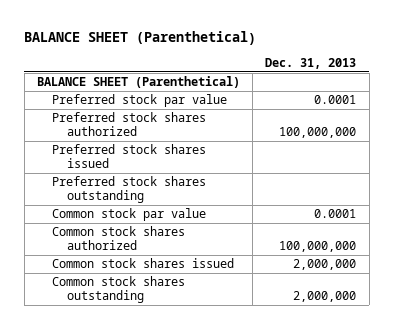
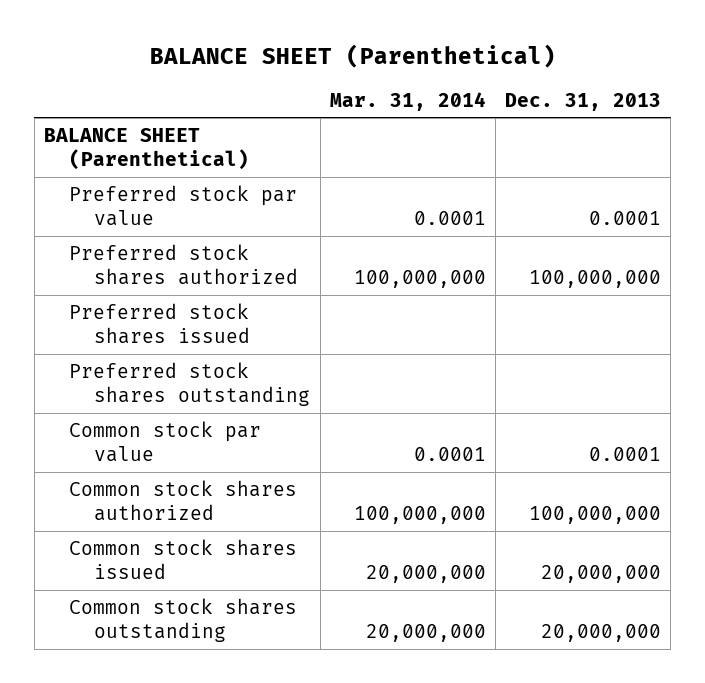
none -> [329,91,486,111] Mar. 31, 2014
[293,259,357,271] 2,000,000 -> [541,565,662,584] 20,000,000
[293,291,357,303] 2,000,000 -> [541,624,662,643] 20,000,000

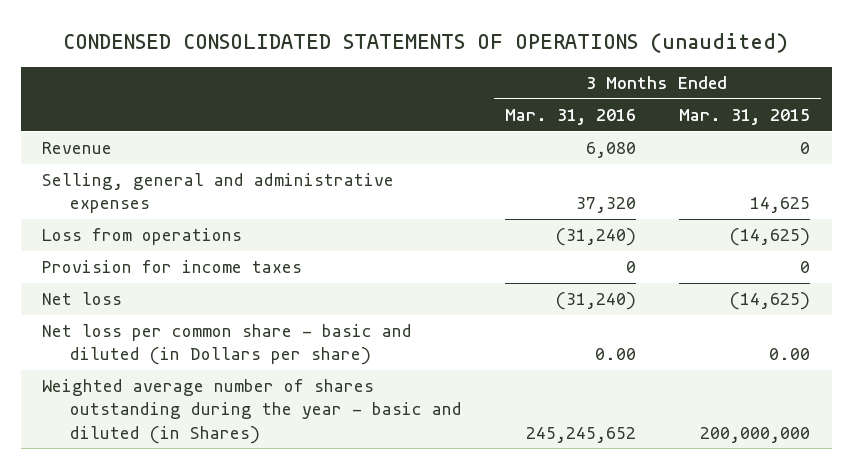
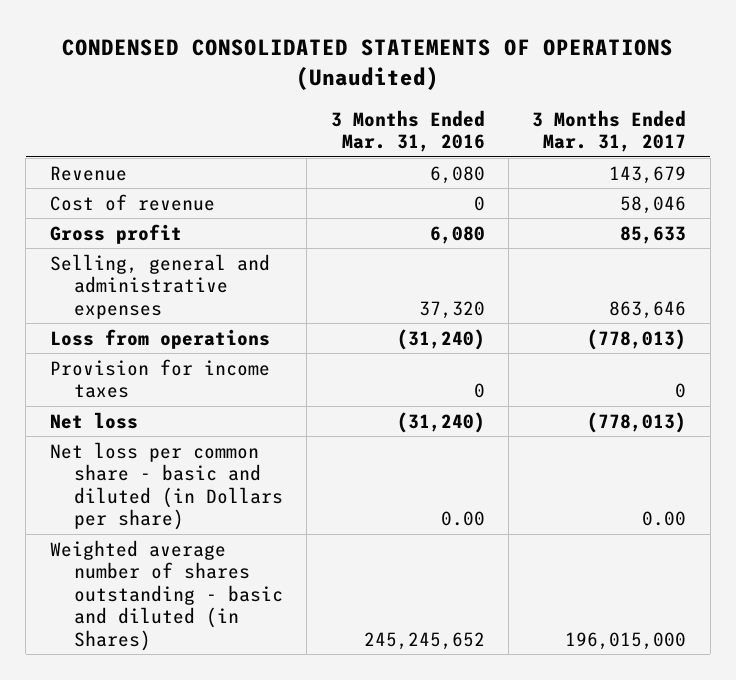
[63,32,789,53] CONDENSED CONSOLIDATED STATEMENTS OF OPERATIONS (unaudited) -> [62,39,674,90] CONDENSED CONSOLIDATED STATEMENTS OF OPERATIONS (Unaudited)
[679,109,811,126] Mar. 31, 2015 -> none
none -> [532,109,687,153] 3 Months Ended Mar. 31, 2017
none -> [49,193,215,211] Cost of revenue
none -> [49,223,182,244] Gross profit
[42,379,462,444] Weighted average number of shares outstanding during the year - basic and diluted (in Shares) -> [49,539,283,651] Weighted average number of shares outstanding - basic and diluted (in Shares)

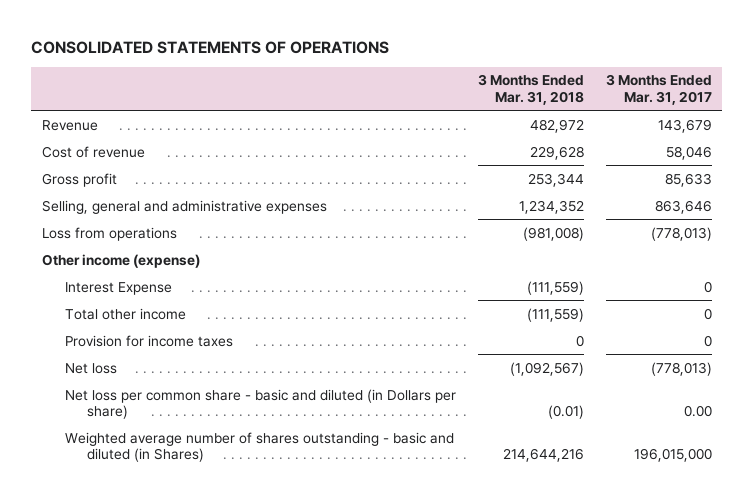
[62,39,674,90] CONDENSED CONSOLIDATED STATEMENTS OF OPERATIONS (Unaudited) -> [31,40,390,54] CONSOLIDATED STATEMENTS OF OPERATIONS
[330,109,485,153] 3 Months Ended Mar. 31, 2016 -> none
none -> [477,74,584,105] 3 Months Ended Mar. 31, 2018
none -> [42,253,201,268] Other income (expense)
none -> [64,281,172,295] Interest Expense
none -> [64,307,186,320] Total other income

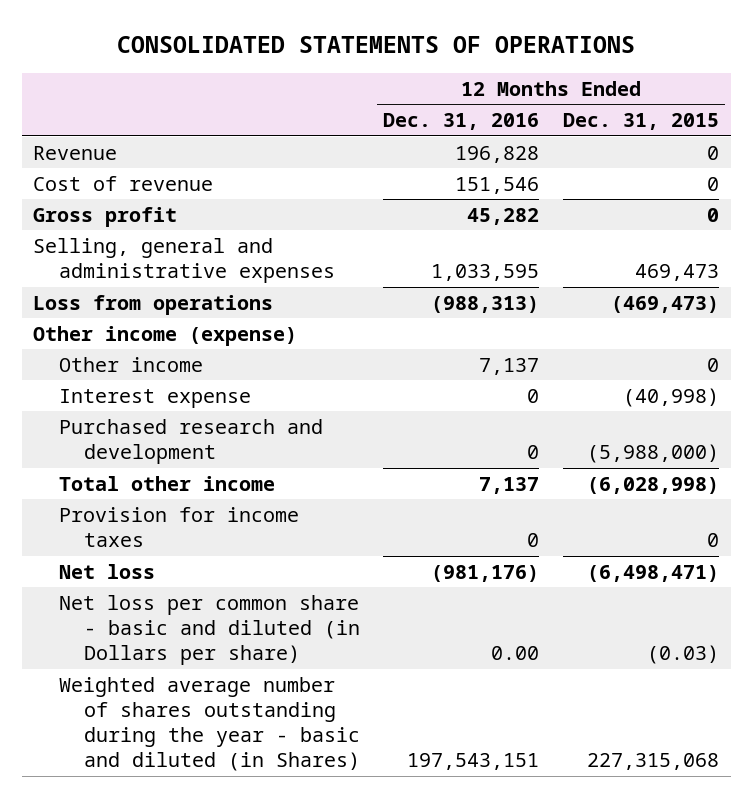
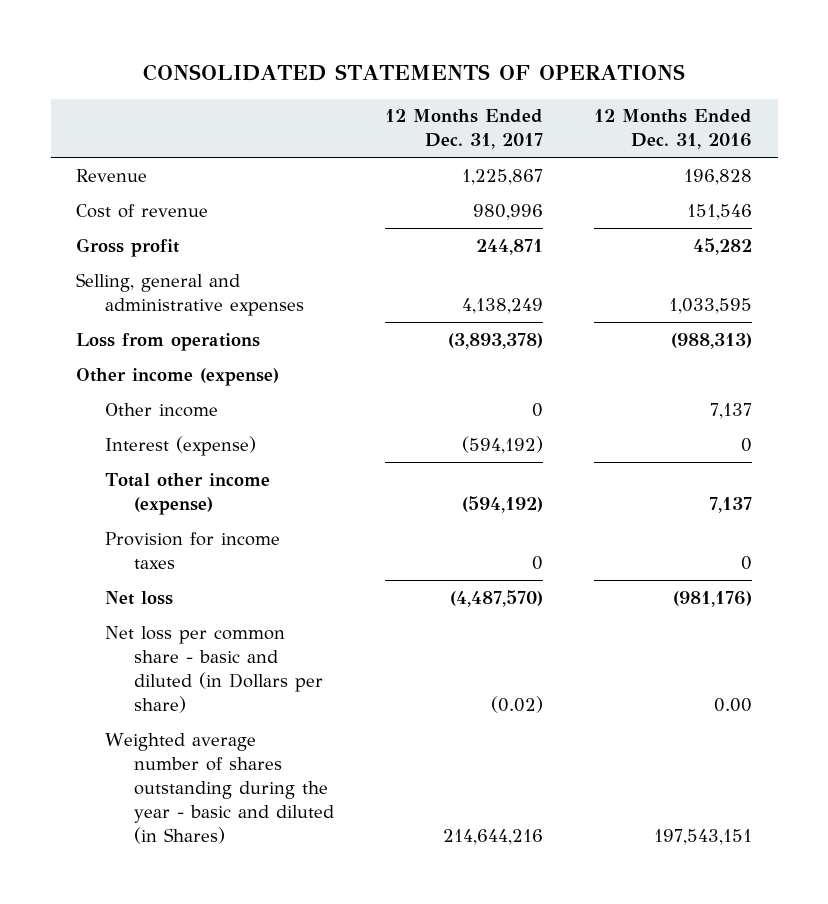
[562,113,719,131] Dec. 31, 2015 -> none
none -> [384,109,543,150] 12 Months Ended Dec. 31, 2017
[58,418,323,465] Purchased research and development -> none
[58,388,251,408] Interest expense -> [105,435,257,456] Interest (expense)
[58,475,275,491] Total other income -> [105,472,271,515] Total other income (expense)

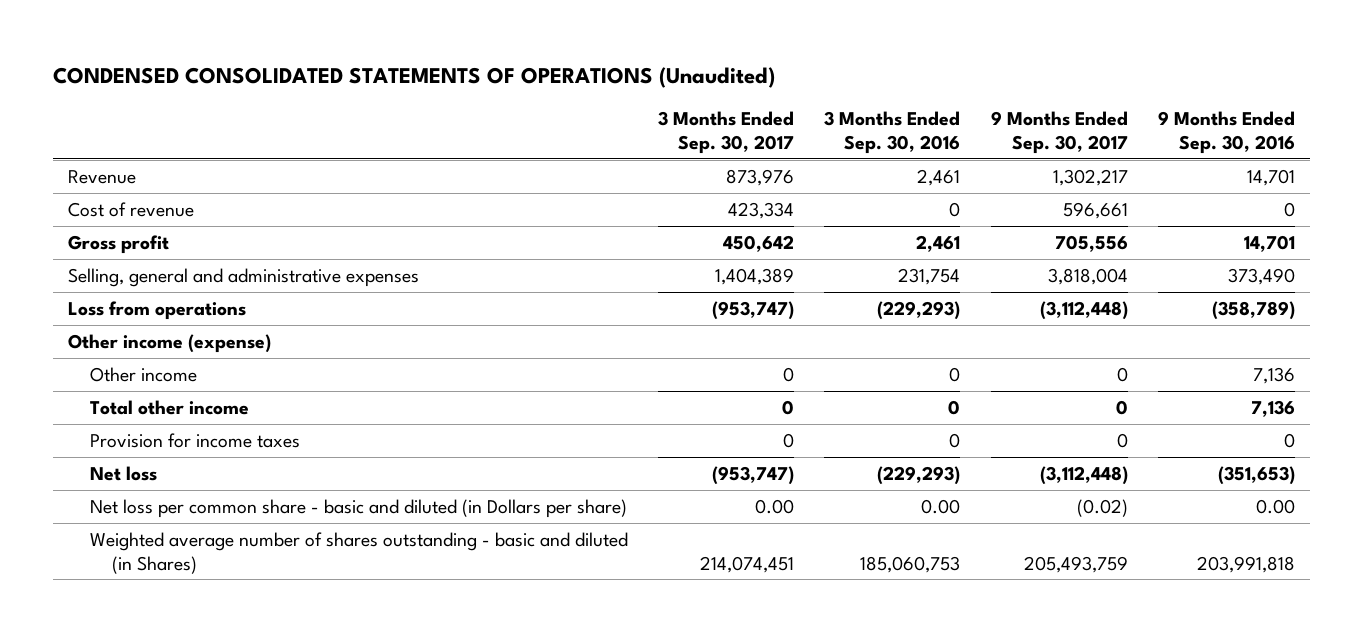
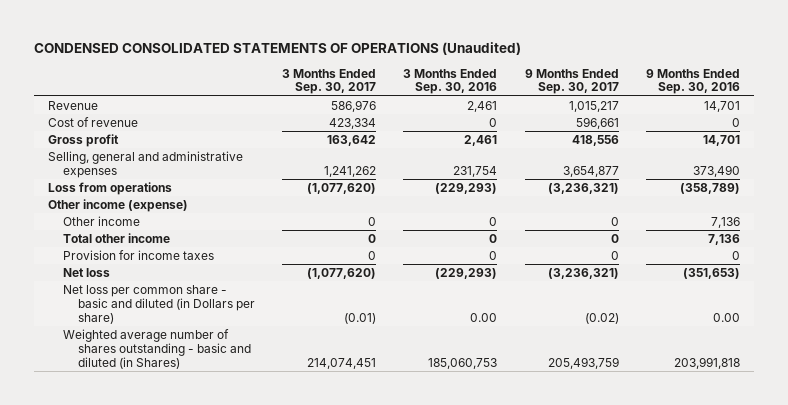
[726,168,795,186] 873,976 -> [330,99,376,112] 586,976
[1052,168,1128,186] 1,302,217 -> [568,100,619,112] 1,015,217
[723,234,795,252] 450,642 -> [326,134,376,146] 163,642
[1054,234,1128,252] 705,556 -> [571,134,619,146] 418,556
[715,267,795,285] 1,404,389 -> [323,165,376,177] 1,241,262
[1047,267,1128,285] 3,818,004 -> [562,165,619,177] 3,654,877
[712,300,795,320] (953,747) -> [306,182,376,194] (1,077,620)
[1039,300,1128,320] (3,112,448) -> [547,182,619,194] (3,236,321)
[712,465,795,485] (953,747) -> [306,267,376,279] (1,077,620)
[1039,465,1128,485] (3,112,448) -> [547,267,619,279] (3,236,321)
[755,498,795,514] 0.00 -> [343,312,376,324] (0.01)

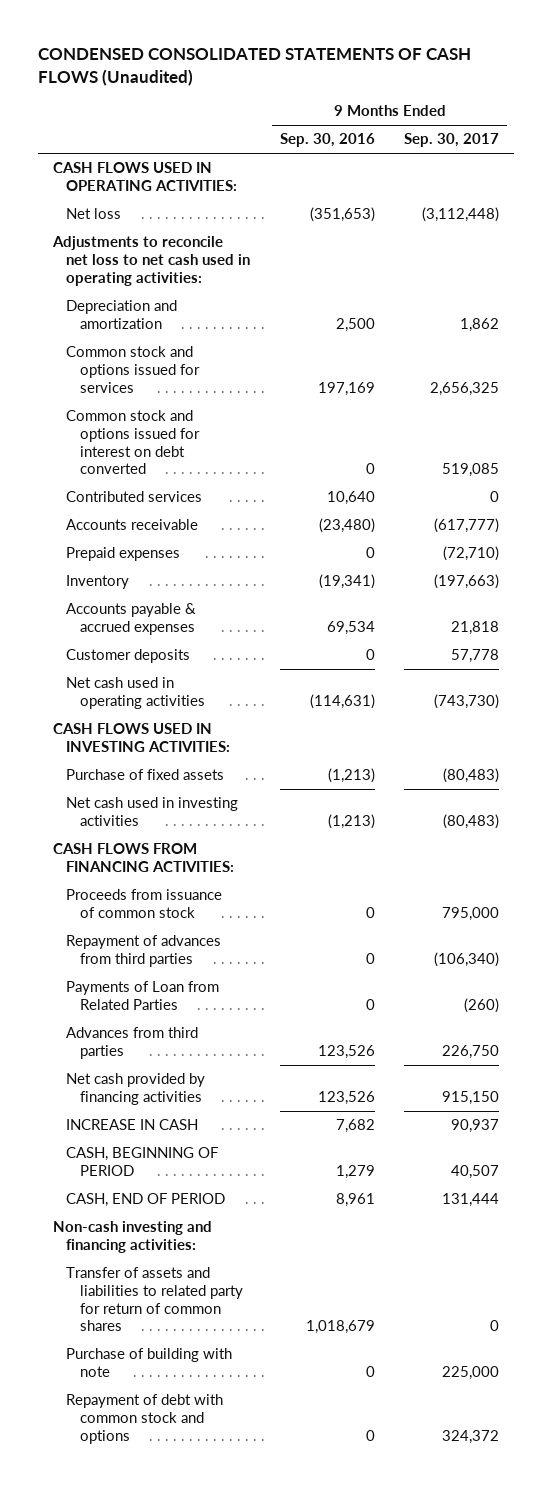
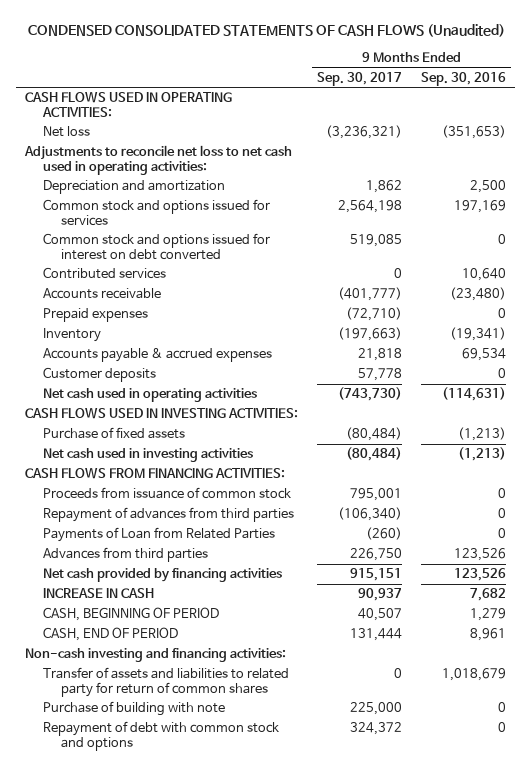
[422,207,500,223] (3,112,448) -> [326,125,403,140] (3,236,321)
[430,381,500,396] 2,656,325 -> [338,200,403,214] 2,564,198
[434,518,500,534] (617,777) -> [338,287,403,302] (401,777)
[443,768,500,784] (80,483) -> [346,427,403,442] (80,484)
[443,813,500,829] (80,483) -> [346,447,403,462] (80,484)
[442,906,500,921] 795,000 -> [350,488,403,502] 795,001
[442,1090,500,1105] 915,150 -> [350,568,403,582] 915,151

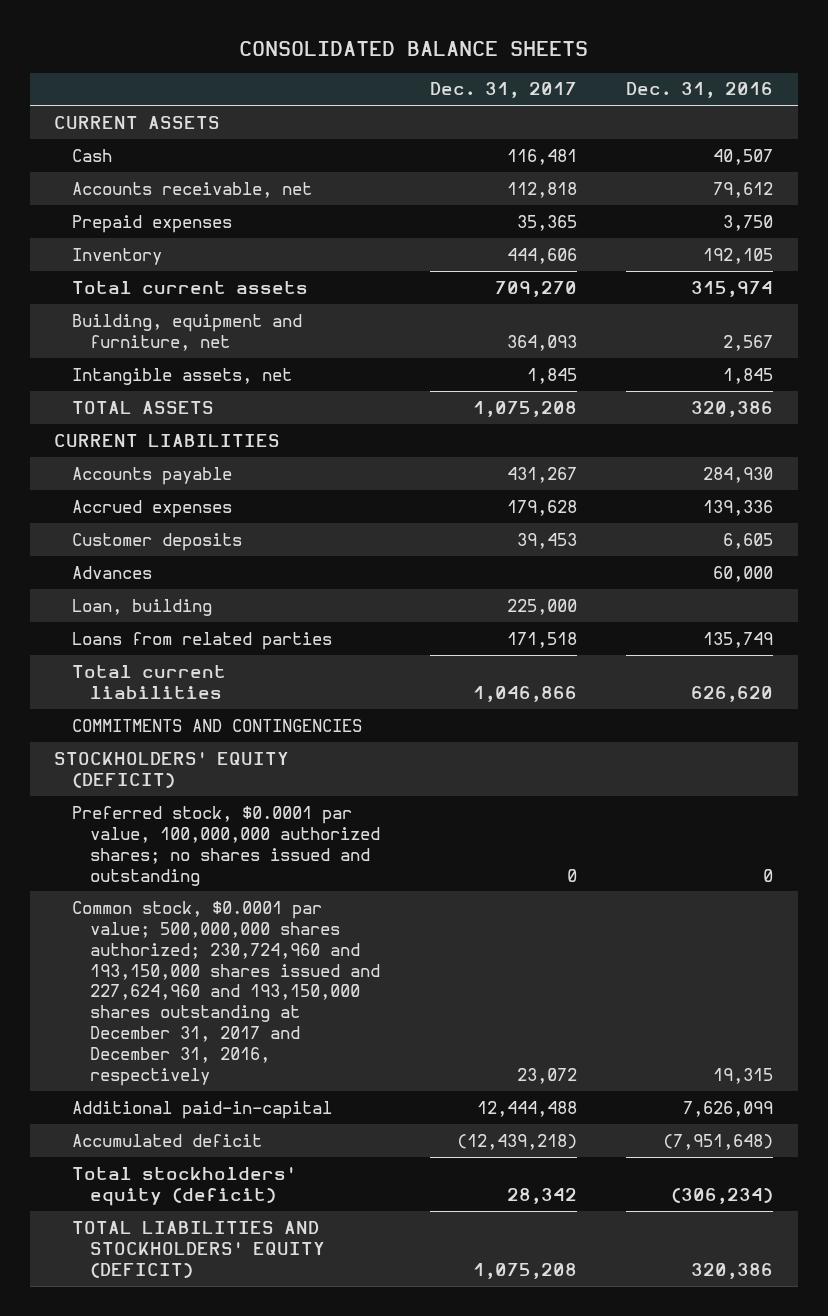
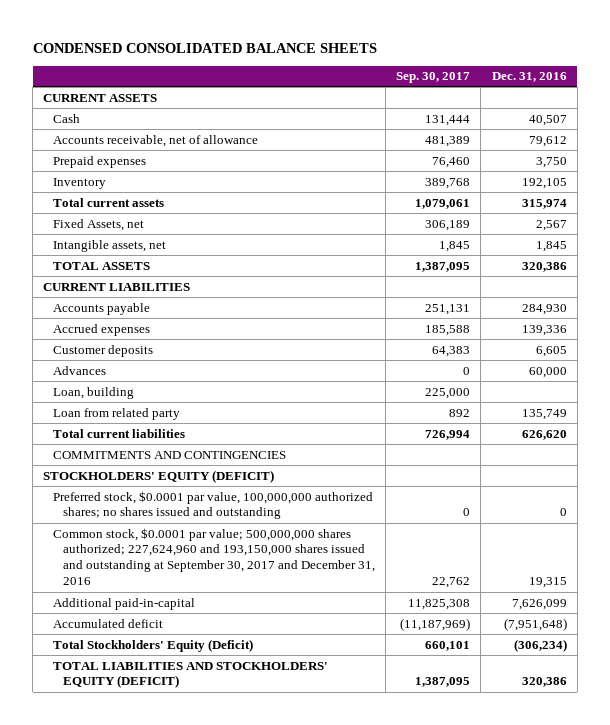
[238,40,588,56] CONSOLIDATED BALANCE SHEETS -> [32,42,377,53] CONDENSED CONSOLIDATED BALANCE SHEETS
[429,82,577,99] Dec. 31, 2017 -> none
none -> [396,72,471,84] Sep. 30, 2017
[72,181,313,198] Accounts receivable, net -> [53,134,259,147] Accounts receivable, net of allowance
[72,313,303,351] Building, equipment and furniture, net -> [53,218,145,231] Fixed Assets, net
[72,631,333,650] Loans from related parties -> [53,407,181,420] Loan from related party
[72,900,380,1087] Common stock, $0.0001 par value; 500,000,000 shares authorized; 230,724,960 and 193,150,000 shares issued and 227,624,960 and 193,150,000 shares outstanding at December 31, 2017 and December 31, 2016, respectively -> [53,527,376,586] Common stock, $0.0001 par value; 500,000,000 shares authorized; 227,624,960 and 193,150,000 shares issued and outstanding at September 30, 2017 and December 31, 2016
[72,1166,297,1206] Total stockholders' equity (deficit) -> [53,638,254,652] Total Stockholders' Equity (Deficit)

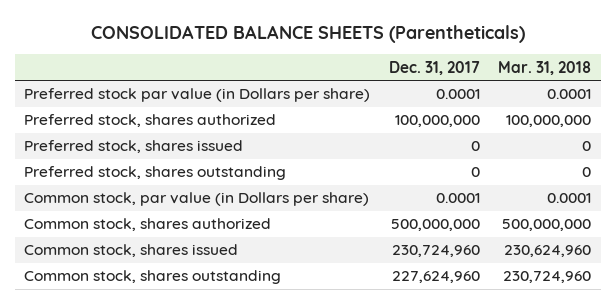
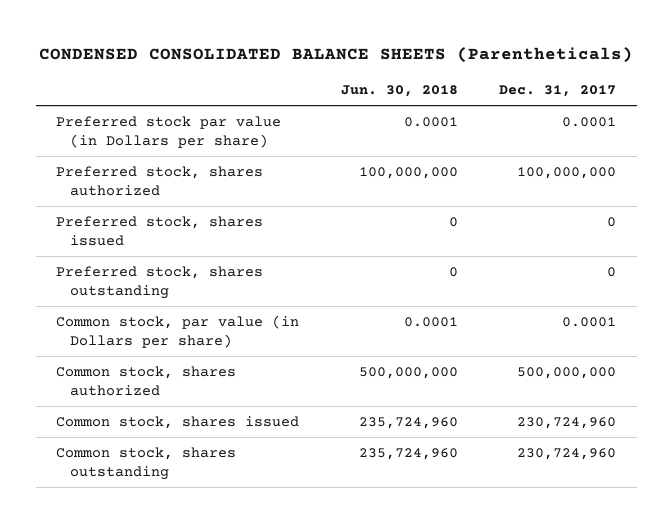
[90,24,525,43] CONSOLIDATED BALANCE SHEETS (Parentheticals) -> [39,47,634,64] CONDENSED CONSOLIDATED BALANCE SHEETS (Parentheticals)
[498,60,592,75] Mar. 31, 2018 -> none
none -> [340,85,458,98] Jun. 30, 2018
[391,271,480,284] 227,624,960 -> [517,447,617,460] 230,724,960

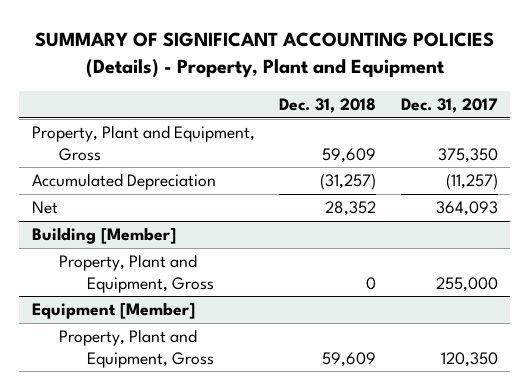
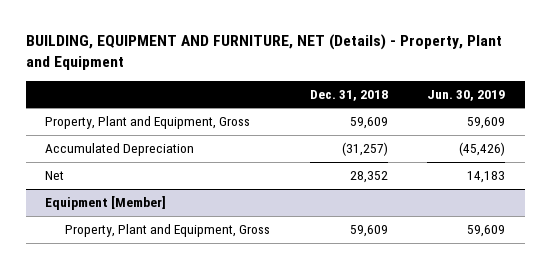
[34,32,494,79] SUMMARY OF SIGNIFICANT ACCOUNTING POLICIES (Details) - Property, Plant and Equipment -> [25,34,502,71] BUILDING, EQUIPMENT AND FURNITURE, NET (Details) - Property, Plant and Equipment
[400,97,498,113] Dec. 31, 2017 -> none
none -> [427,89,506,101] Jun. 30, 2019
[31,227,176,245] Building [Member] -> none
[59,254,214,293] Property, Plant and Equipment, Gross -> none

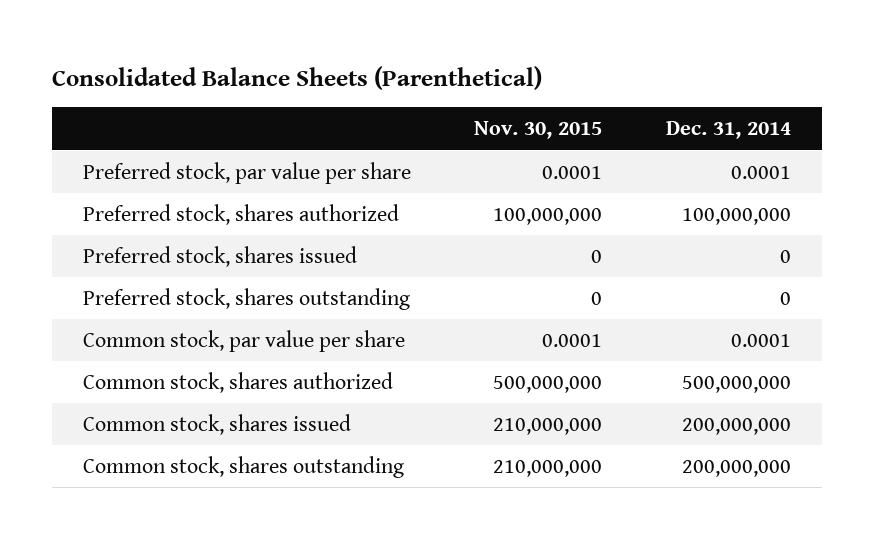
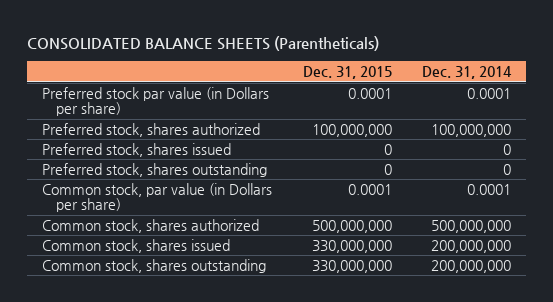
[51,65,542,90] Consolidated Balance Sheets (Parenthetical) -> [27,35,380,51] CONSOLIDATED BALANCE SHEETS (Parentheticals)
[474,121,603,140] Nov. 30, 2015 -> none
none -> [302,65,392,79] Dec. 31, 2015
[83,161,412,184] Preferred stock, par value per share -> [42,86,270,117] Preferred stock par value (in Dollars per share)
[83,329,406,352] Common stock, par value per share -> [42,182,273,213] Common stock, par value (in Dollars per share)

